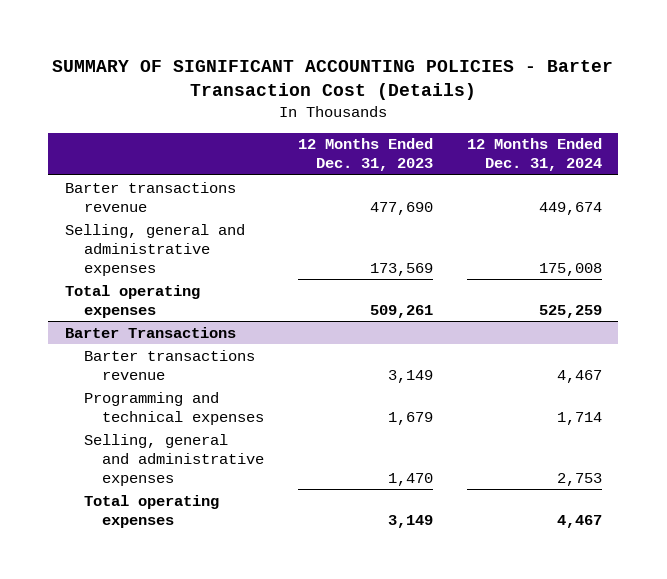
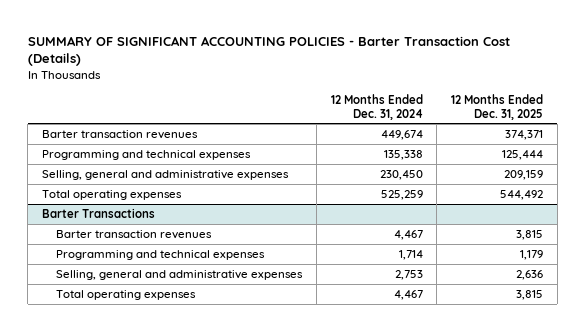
[297,138,433,172] 12 Months Ended Dec. 31, 2023 -> none
none -> [451,94,544,120] 12 Months Ended Dec. 31, 2025
[65,181,237,212] Barter transactions revenue -> [42,129,199,139] Barter transaction revenues
none -> [42,149,252,160] Programming and technical expenses
[538,262,602,276] 175,008 -> [379,169,423,180] 230,450
[83,349,255,380] Barter transactions revenue -> [55,229,212,239] Barter transaction revenues

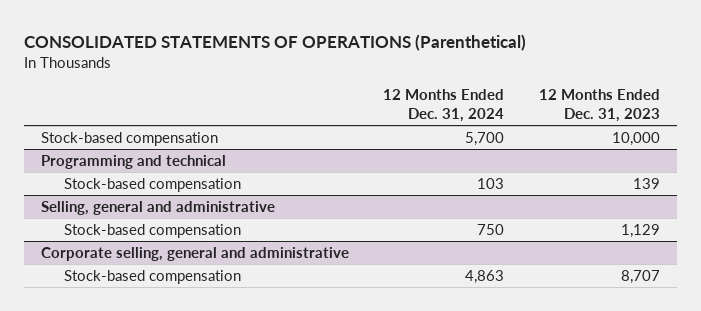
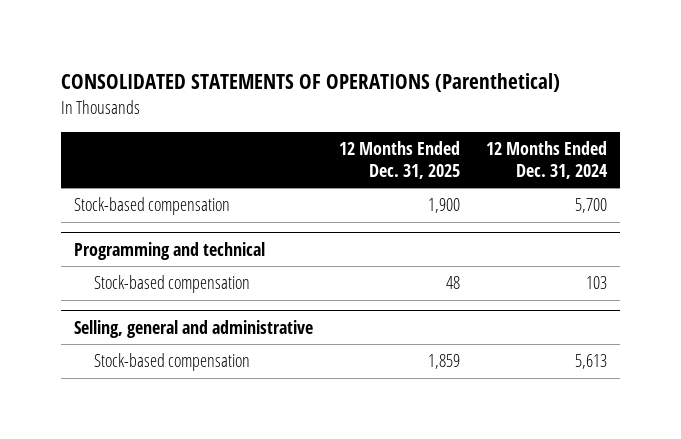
[538,88,660,122] 12 Months Ended Dec. 31, 2023 -> none
none -> [338,141,460,179] 12 Months Ended Dec. 31, 2025
[41,247,350,262] Corporate selling, general and administrative -> none
[63,270,241,285] Stock-based compensation -> none
[477,224,505,236] 750 -> [574,354,607,370] 5,613

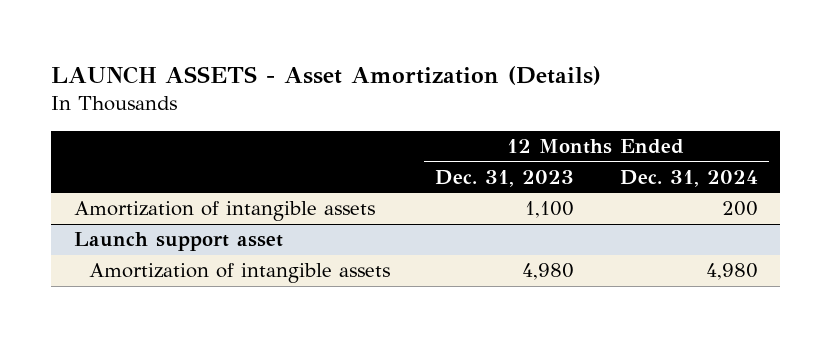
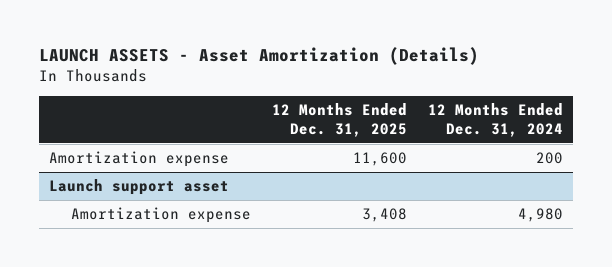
[435,169,575,187] Dec. 31, 2023 -> none
none -> [271,103,407,137] 12 Months Ended Dec. 31, 2025
[74,201,376,222] Amortization of intangible assets -> [49,151,230,168] Amortization expense
[88,263,390,284] Amortization of intangible assets -> [70,207,251,224] Amortization expense

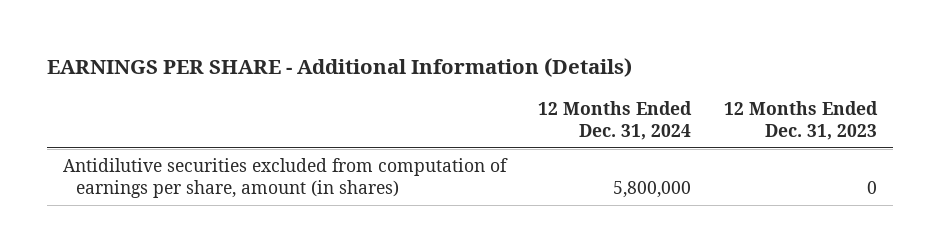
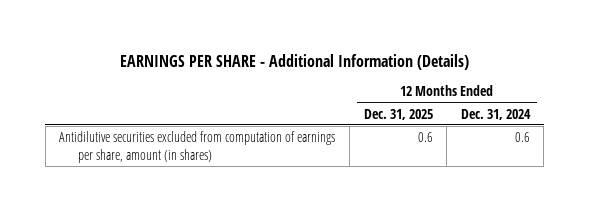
[723,101,878,141] 12 Months Ended Dec. 31, 2023 -> none
none -> [363,108,433,120] Dec. 31, 2025
[613,181,692,199] 5,800,000 -> [514,131,530,142] 0.6

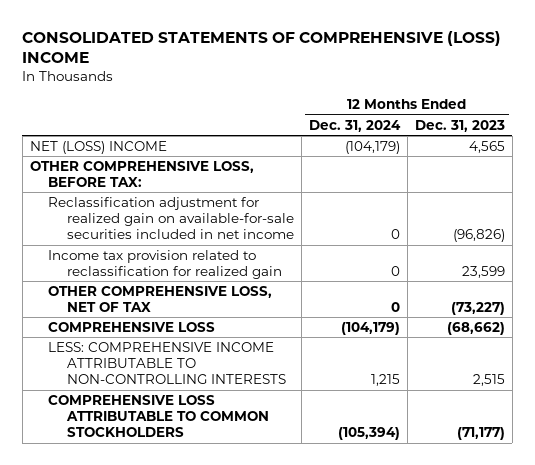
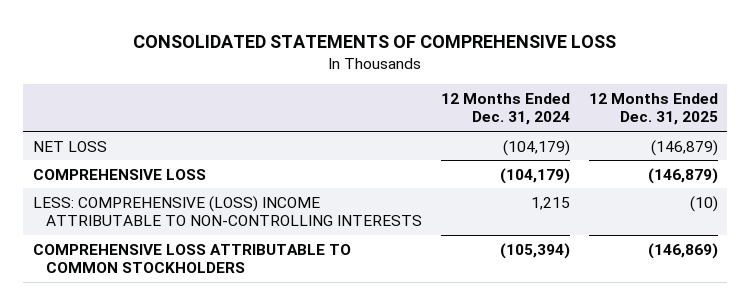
[22,30,502,64] CONSOLIDATED STATEMENTS OF COMPREHENSIVE (LOSS) INCOME -> [133,34,617,48] CONSOLIDATED STATEMENTS OF COMPREHENSIVE LOSS
[414,119,505,132] Dec. 31, 2023 -> none
none -> [588,93,718,126] 12 Months Ended Dec. 31, 2025
[29,160,254,187] OTHER COMPREHENSIVE LOSS, BEFORE TAX: -> none
[48,196,294,240] Reclassification adjustment for realized gain on available-for-sale securities included in net income -> none
[48,249,282,279] Income tax provision related to reclassification for realized gain -> none
[48,285,273,312] OTHER COMPREHENSIVE LOSS, NET OF TAX -> none
[29,140,167,154] NET (LOSS) INCOME -> [32,140,107,152] NET LOSS
[48,341,286,385] LESS: COMPREHENSIVE INCOME ATTRIBUTABLE TO NON-CONTROLLING INTERESTS -> [32,195,422,226] LESS: COMPREHENSIVE (LOSS) INCOME ATTRIBUTABLE TO NON-CONTROLLING INTERESTS

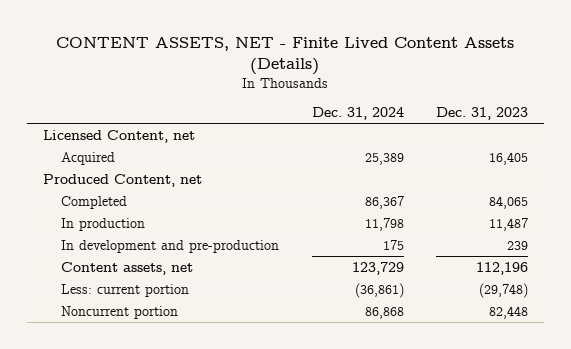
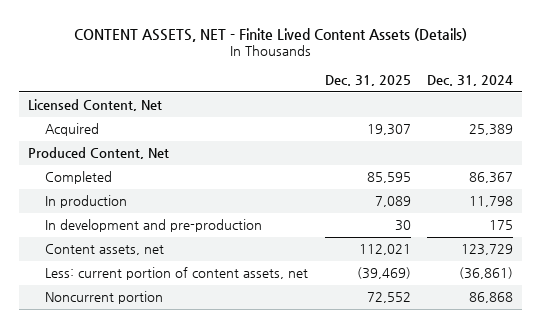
[435,106,528,120] Dec. 31, 2023 -> none
none -> [324,74,411,86] Dec. 31, 2025
[43,129,196,143] Licensed Content, net -> [27,99,162,112] Licensed Content, Net
[43,173,203,187] Produced Content, net -> [27,147,169,160] Produced Content, Net
[61,283,190,297] Less: current portion -> [45,267,309,281] Less: current portion of content assets, net

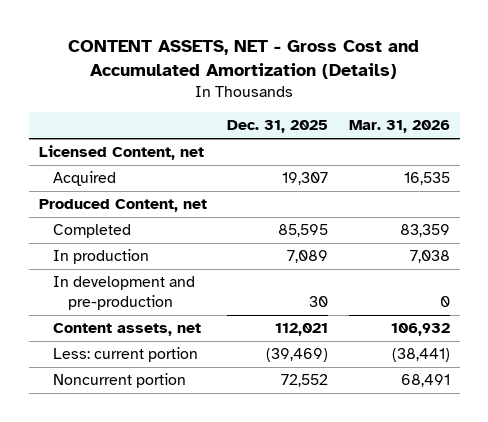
[73,27,467,42] CONTENT ASSETS, NET - Finite Lived Content Assets (Details) -> [68,40,420,80] CONTENT ASSETS, NET - Gross Cost and Accumulated Amortization (Details)
[427,74,514,86] Dec. 31, 2024 -> none
none -> [348,120,450,134] Mar. 31, 2026
[27,99,162,112] Licensed Content, Net -> [38,145,204,161] Licensed Content, net
[27,147,169,160] Produced Content, Net -> [38,199,207,213] Produced Content, net
[45,267,309,281] Less: current portion of content assets, net -> [53,347,199,363] Less: current portion

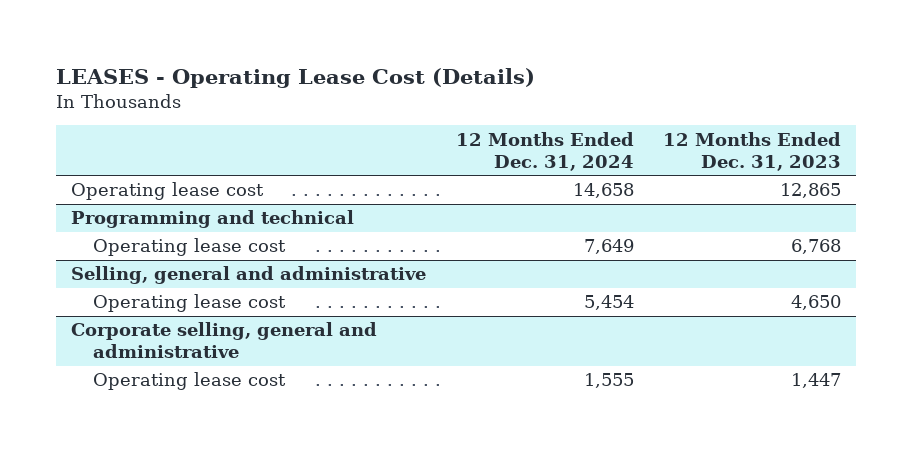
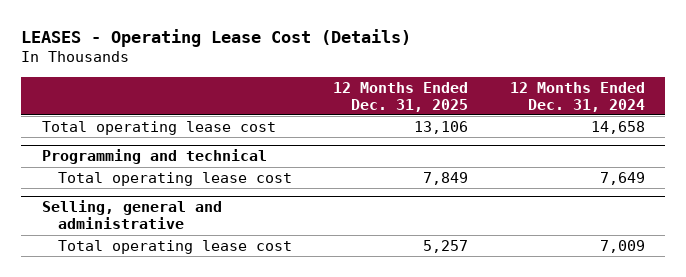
[662,131,841,171] 12 Months Ended Dec. 31, 2023 -> none
none -> [333,81,469,112] 12 Months Ended Dec. 31, 2025
[71,182,265,201] Operating lease cost -> [41,120,276,135] Total operating lease cost
[92,238,286,257] Operating lease cost -> [58,171,293,186] Total operating lease cost
[71,322,378,359] Corporate selling, general and administrative -> none
[92,372,286,391] Operating lease cost -> none
[92,294,286,313] Operating lease cost -> [58,239,293,254] Total operating lease cost
[583,295,634,311] 5,454 -> [599,239,645,253] 7,009

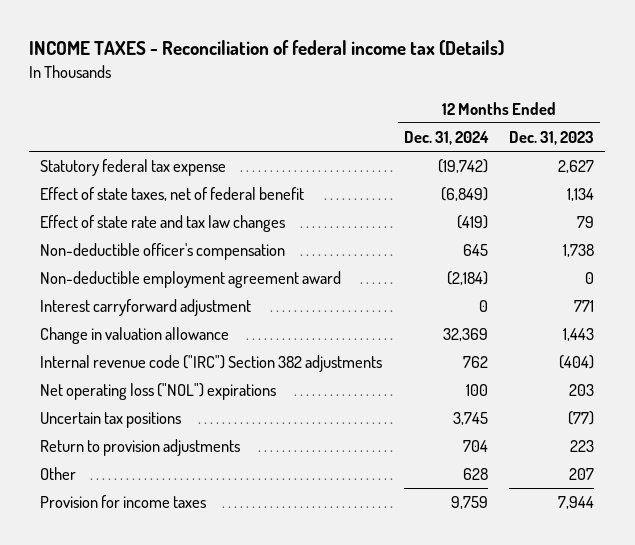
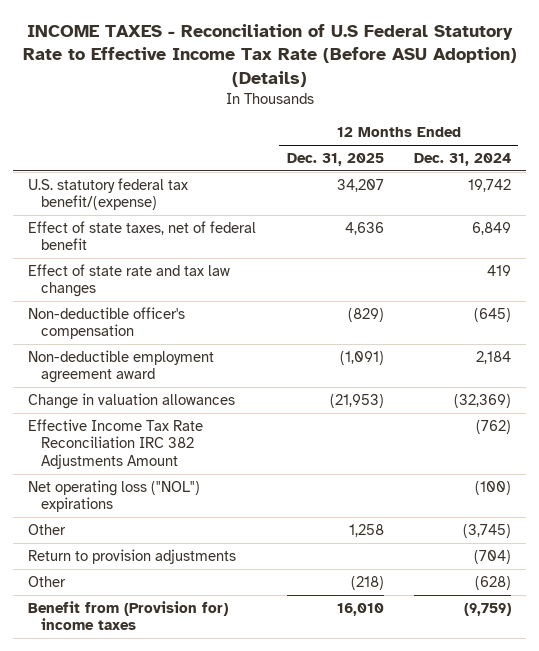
[29,40,505,57] INCOME TAXES - Reconciliation of federal income tax (Details) -> [22,23,517,87] INCOME TAXES - Reconciliation of U.S Federal Statutory Rate to Effective Income Tax Rate (Before ASU Adoption) (Details)
[509,131,595,146] Dec. 31, 2023 -> none
none -> [286,153,384,167] Dec. 31, 2025
[40,299,252,317] Interest carryforward adjustment -> none
[40,412,182,429] Uncertain tax positions -> none
[40,159,227,177] Statutory federal tax expense -> [28,177,189,211] U.S. statutory federal tax benefit/(expense)
[437,159,488,174] (19,742) -> [467,178,511,192] 19,742
[440,187,488,202] (6,849) -> [471,221,511,235] 6,849
[456,215,488,230] (419) -> [486,264,511,276] 419
[462,244,488,257] 645 -> [473,307,511,322] (645)
[446,271,488,286] (2,184) -> [475,350,511,364] 2,184
[40,327,230,345] Change in valuation allowance -> [28,392,236,409] Change in valuation allowances
[442,328,488,342] 32,369 -> [453,393,511,408] (32,369)
[40,355,383,373] Internal revenue code ("IRC") Section 382 adjustments -> [28,418,204,469] Effective Income Tax Rate Reconciliation IRC 382 Adjustments Amount
[462,356,488,369] 762 -> [475,419,511,434] (762)
[465,384,488,397] 100 -> [474,480,511,495] (100)
none -> [28,523,67,535] Other
[462,440,488,453] 704 -> [473,549,511,564] (704)
[462,468,488,481] 628 -> [474,575,511,590] (628)
[40,495,207,509] Provision for income taxes -> [28,600,229,631] Benefit from (Provision for) income taxes
[450,496,488,510] 9,759 -> [463,602,511,616] (9,759)

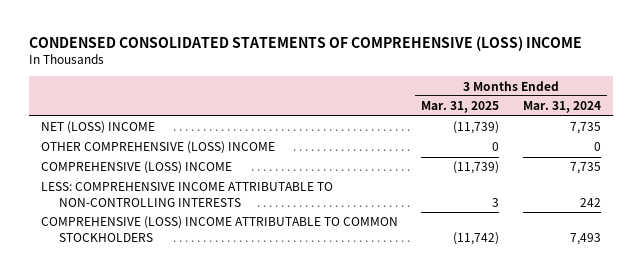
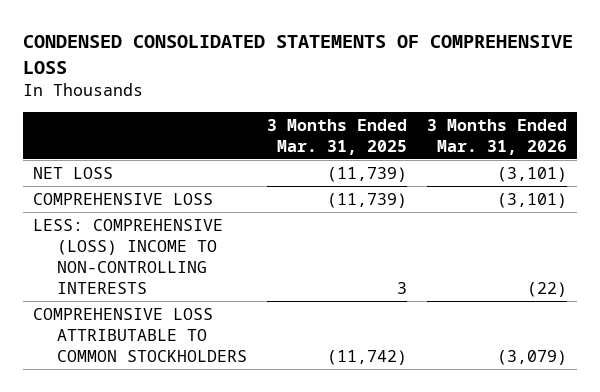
[28,35,582,51] CONDENSED CONSOLIDATED STATEMENTS OF COMPREHENSIVE (LOSS) INCOME -> [22,35,573,74] CONDENSED CONSOLIDATED STATEMENTS OF COMPREHENSIVE LOSS
[523,101,602,114] Mar. 31, 2024 -> none
none -> [426,118,567,155] 3 Months Ended Mar. 31, 2026
[40,141,275,155] OTHER COMPREHENSIVE (LOSS) INCOME -> none
[40,121,155,135] NET (LOSS) INCOME -> [32,166,113,179] NET LOSS
[40,161,232,175] COMPREHENSIVE (LOSS) INCOME -> [32,192,213,205] COMPREHENSIVE LOSS
[40,182,333,207] LESS: COMPREHENSIVE INCOME ATTRIBUTABLE TO NON-CONTROLLING INTERESTS -> [32,218,223,294] LESS: COMPREHENSIVE (LOSS) INCOME TO NON-CONTROLLING INTERESTS
[40,216,398,242] COMPREHENSIVE (LOSS) INCOME ATTRIBUTABLE TO COMMON STOCKHOLDERS -> [32,307,247,362] COMPREHENSIVE LOSS ATTRIBUTABLE TO COMMON STOCKHOLDERS

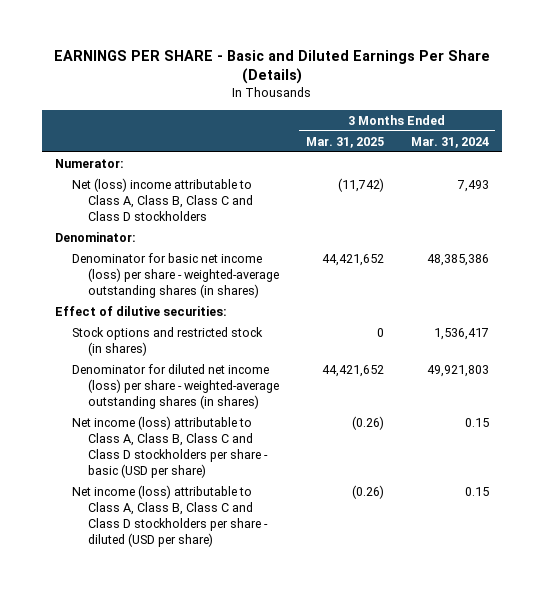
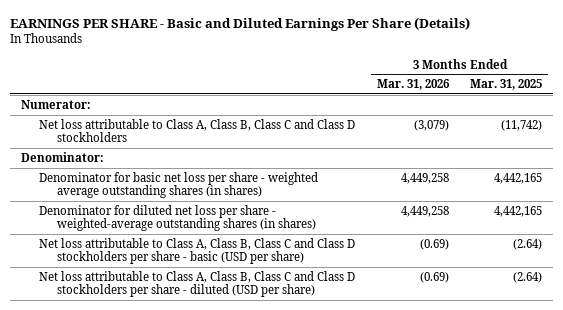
[410,136,489,148] Mar. 31, 2024 -> none
none -> [376,79,450,91] Mar. 31, 2026
[71,177,254,221] Net (loss) income attributable to Class A, Class B, Class C and Class D stockholders -> [38,118,355,143] Net loss attributable to Class A, Class B, Class C and Class D stockholders
[54,305,227,316] Effect of dilutive securities: -> none
[71,326,263,356] Stock options and restricted stock (in shares) -> none
[71,252,280,298] Denominator for basic net income (loss) per share - weighted-average outstanding shares (in shares) -> [38,171,318,199] Denominator for basic net loss per share - weighted average outstanding shares (in shares)
[321,253,384,266] 44,421,652 -> [494,172,543,184] 4,442,165
[71,363,280,409] Denominator for diluted net income (loss) per share - weighted-average outstanding shares (in shares) -> [38,204,316,232] Denominator for diluted net loss per share - weighted-average outstanding shares (in shares)
[321,364,384,377] 44,421,652 -> [494,205,543,217] 4,442,165
[71,415,269,478] Net income (loss) attributable to Class A, Class B, Class C and Class D stockholders per share - basic (USD per share) -> [38,237,355,265] Net loss attributable to Class A, Class B, Class C and Class D stockholders per share - basic (USD per share)
[351,415,384,430] (0.26) -> [513,238,543,250] (2.64)
[71,484,269,547] Net income (loss) attributable to Class A, Class B, Class C and Class D stockholders per share - diluted (USD per share) -> [38,270,355,298] Net loss attributable to Class A, Class B, Class C and Class D stockholders per share - diluted (USD per share)
[351,484,384,499] (0.26) -> [513,271,543,283] (2.64)

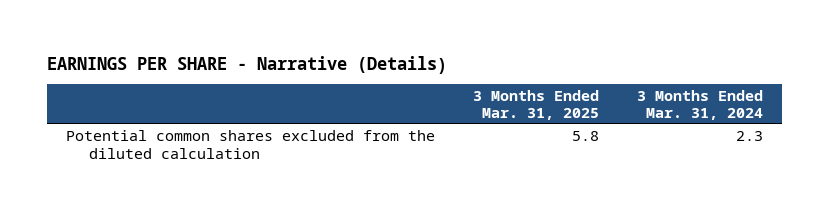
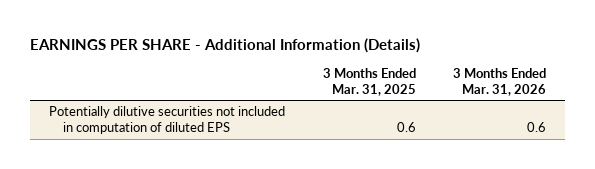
[46,55,447,74] EARNINGS PER SHARE - Narrative (Details) -> [30,37,421,53] EARNINGS PER SHARE - Additional Information (Details)
[636,89,763,121] 3 Months Ended Mar. 31, 2024 -> none
none -> [453,67,547,96] 3 Months Ended Mar. 31, 2026
[65,130,435,159] Potential common shares excluded from the diluted calculation -> none
none -> [49,106,286,135] Potentially dilutive securities not included in computation of diluted EPS

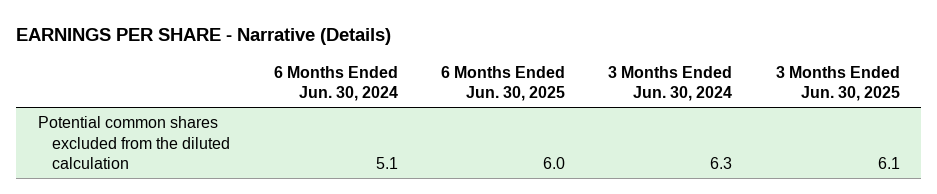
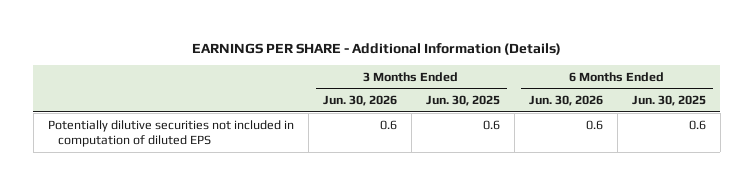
[16,28,392,46] EARNINGS PER SHARE - Narrative (Details) -> [191,42,561,55] EARNINGS PER SHARE - Additional Information (Details)
[273,65,398,102] 6 Months Ended Jun. 30, 2024 -> none
[608,65,733,102] 3 Months Ended Jun. 30, 2024 -> none
none -> [322,94,397,106] Jun. 30, 2026
none -> [528,94,603,106] Jun. 30, 2026
[37,116,231,170] Potential common shares excluded from the diluted calculation -> none
none -> [47,119,294,147] Potentially dilutive securities not included in computation of diluted EPS

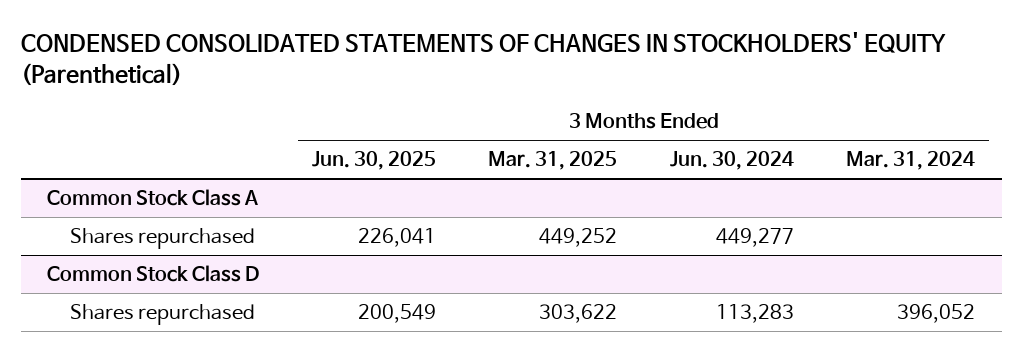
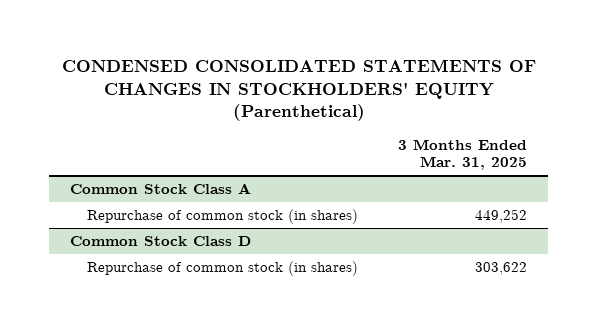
[311,151,436,171] Jun. 30, 2025 -> none
[669,151,794,171] Jun. 30, 2024 -> none
[846,151,976,171] Mar. 31, 2024 -> none
[70,228,256,250] Shares repurchased -> [86,209,358,225] Repurchase of common stock (in shares)
[70,304,256,326] Shares repurchased -> [86,261,358,277] Repurchase of common stock (in shares)

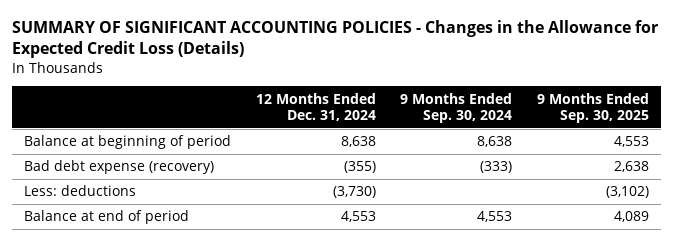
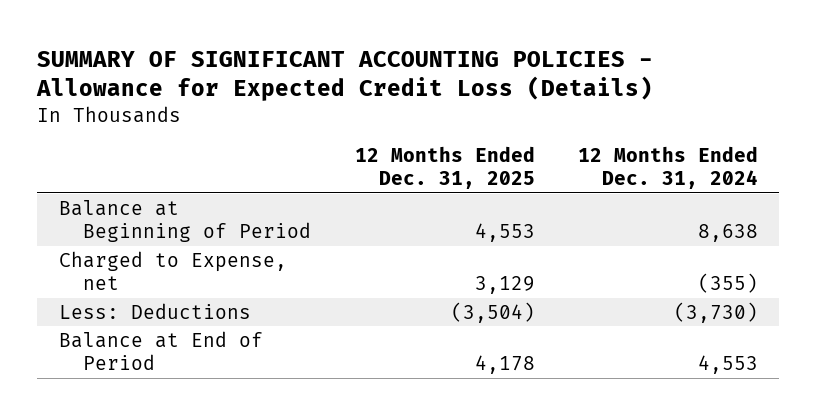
[11,19,658,59] SUMMARY OF SIGNIFICANT ACCOUNTING POLICIES - Changes in the Allowance for Expected Credit Loss (Details) -> [36,50,654,102] SUMMARY OF SIGNIFICANT ACCOUNTING POLICIES - Allowance for Expected Credit Loss (Details)
[400,92,513,124] 9 Months Ended Sep. 30, 2024 -> none
[537,92,650,124] 9 Months Ended Sep. 30, 2025 -> none
none -> [354,145,535,190] 12 Months Ended Dec. 31, 2025
[23,135,231,150] Balance at beginning of period -> [58,199,312,243] Balance at Beginning of Period
[23,160,214,175] Bad debt expense (recovery) -> [58,250,287,291] Charged to Expense, net
[23,185,136,197] Less: deductions -> [58,302,251,319] Less: Deductions
[23,210,189,225] Balance at end of period -> [58,330,263,371] Balance at End of Period

